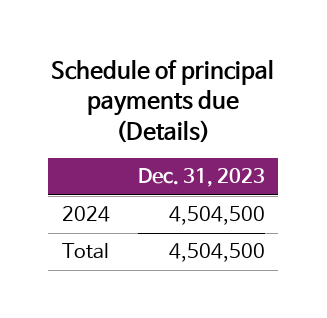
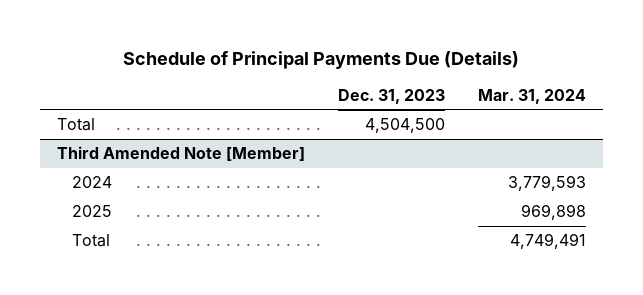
[51,59,275,143] Schedule of principal payments due (Details) -> [123,50,520,69] Schedule of Principal Payments Due (Details)
none -> [478,88,587,104] Mar. 31, 2024
[61,206,110,223] 2024 -> none
none -> [56,146,305,162] Third Amended Note [Member]
none -> [71,176,112,189] 2024
none -> [71,205,112,218] 2025
none -> [71,234,110,248] Total

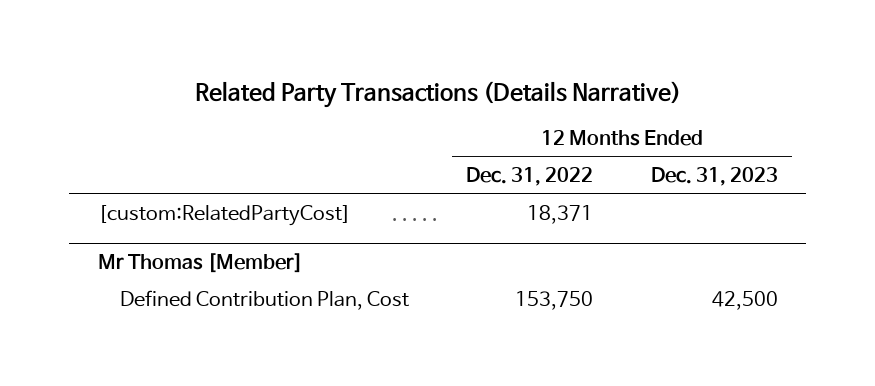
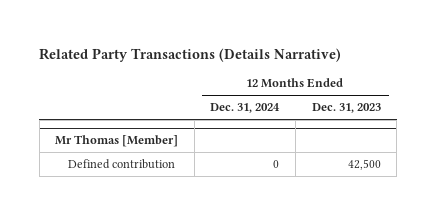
[466,167,594,187] Dec. 31, 2022 -> none
none -> [210,103,281,114] Dec. 31, 2024
[97,204,351,226] [custom:RelatedPartyCost] -> none
[119,289,409,310] Defined Contribution Plan, Cost -> [68,159,176,170] Defined contribution

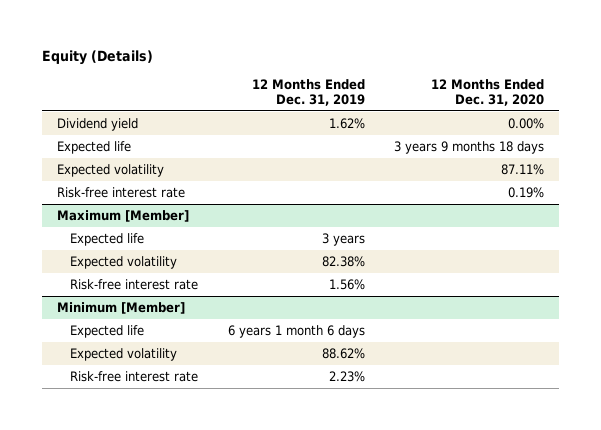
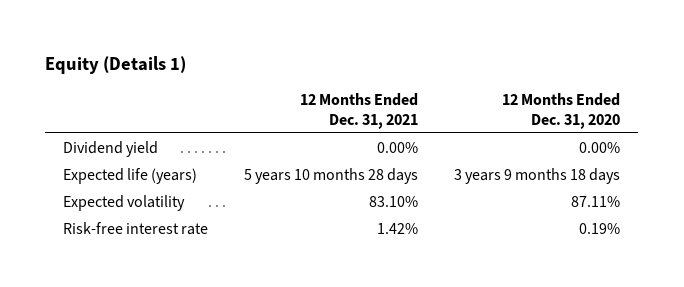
[41,49,153,65] Equity (Details) -> [45,56,187,75] Equity (Details 1)
[251,79,365,106] 12 Months Ended Dec. 31, 2019 -> none
none -> [300,93,419,129] 12 Months Ended Dec. 31, 2021
[56,141,131,155] Expected life -> [63,167,198,184] Expected life (years)
[56,210,189,223] Maximum [Member] -> none
[69,233,144,247] Expected life -> none
[69,256,177,270] Expected volatility -> none
[69,279,198,291] Risk-free interest rate -> none
[56,302,185,315] Minimum [Member] -> none
[69,325,144,339] Expected life -> none
[69,348,177,362] Expected volatility -> none
[69,371,198,383] Risk-free interest rate -> none

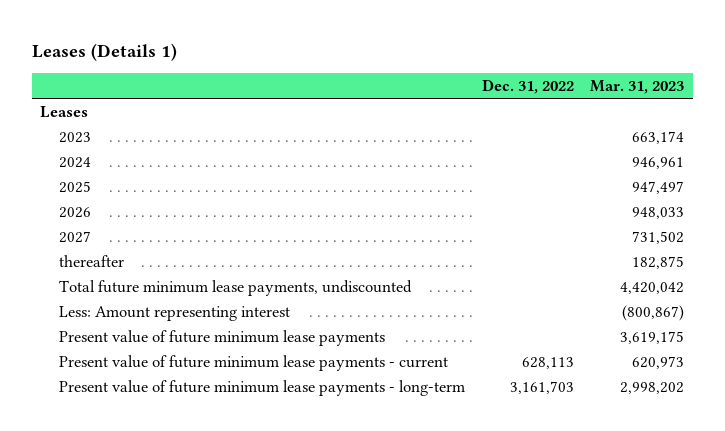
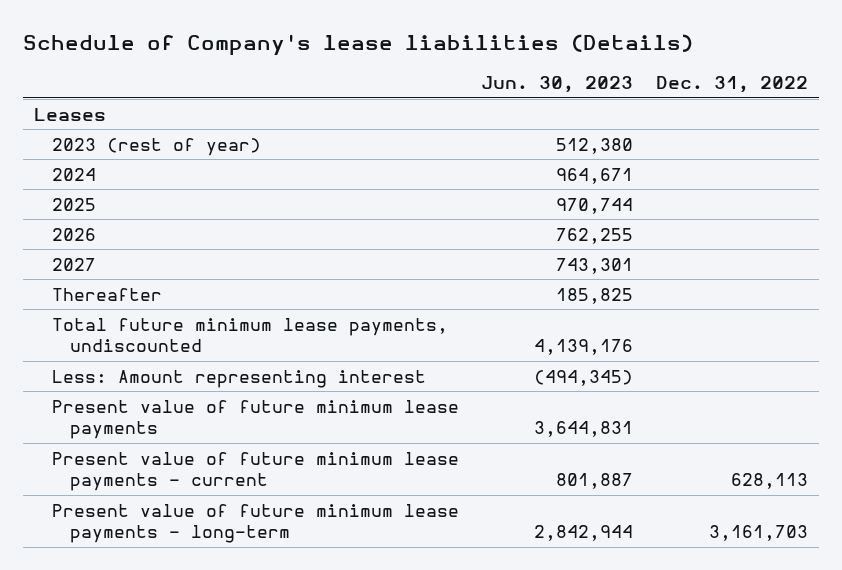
[31,43,177,62] Leases (Details 1) -> [22,33,693,56] Schedule of Company's lease liabilities (Details)
[590,80,685,95] Mar. 31, 2023 -> none
none -> [481,76,634,94] Jun. 30, 2023
[58,131,91,143] 2023 -> [51,137,261,156] 2023 (rest of year)
[58,254,124,267] thereafter -> [51,287,162,301] Thereafter

